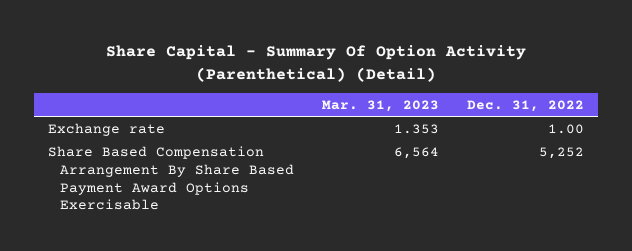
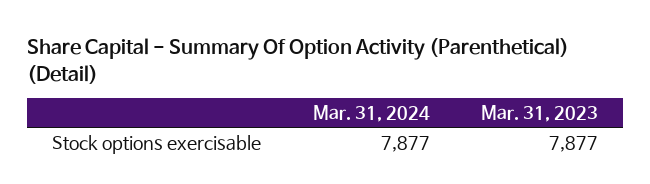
[467,100,585,113] Dec. 31, 2022 -> none
none -> [312,104,430,122] Mar. 31, 2024
[47,122,165,136] Exchange rate -> none
[47,145,295,211] Share Based Compensation Arrangement By Share Based Payment Award Options Exercisable -> [52,134,262,154] Stock options exercisable
[394,146,440,159] 6,564 -> [548,135,598,152] 7,877

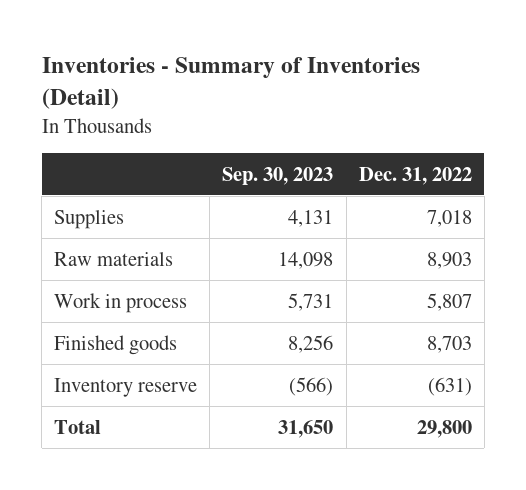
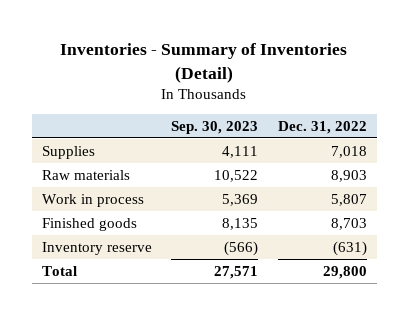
[288,209,334,227] 4,131 -> [222,145,259,158] 4,111
[278,251,334,269] 14,098 -> [214,169,259,182] 10,522
[288,292,334,311] 5,731 -> [222,193,259,206] 5,369
[288,334,334,353] 8,256 -> [222,217,259,230] 8,135
[278,419,334,438] 31,650 -> [214,265,259,279] 27,571

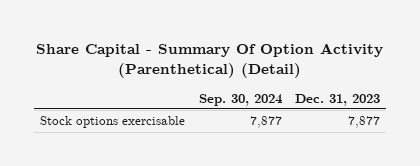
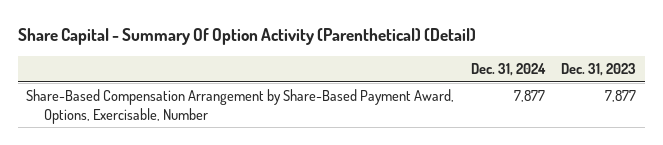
[198,93,283,106] Sep. 30, 2024 -> none
none -> [470,63,546,77] Dec. 31, 2024
[40,116,186,129] Stock options exercisable -> [26,89,455,124] Share-Based Compensation Arrangement by Share-Based Payment Award, Options, Exercisable, Number

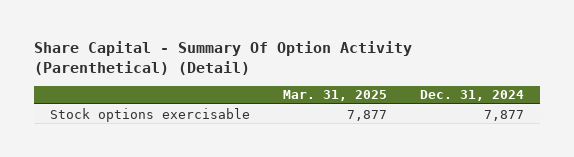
[561,63,637,77] Dec. 31, 2023 -> none
none -> [282,90,387,102] Mar. 31, 2025
[26,89,455,124] Share-Based Compensation Arrangement by Share-Based Payment Award, Options, Exercisable, Number -> [50,107,251,122] Stock options exercisable

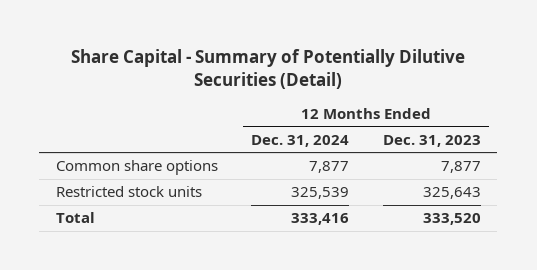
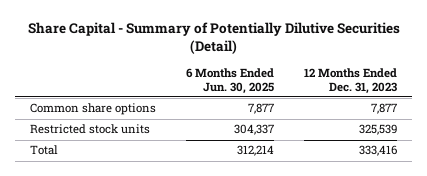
[251,134,350,147] Dec. 31, 2024 -> none
none -> [186,68,275,94] 6 Months Ended Jun. 30, 2025
[422,187,481,200] 325,643 -> [359,124,398,136] 325,539
[422,213,481,226] 333,520 -> [359,145,398,157] 333,416

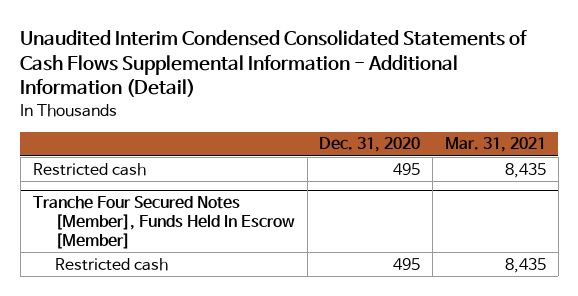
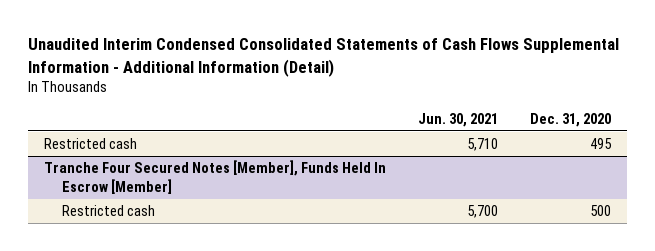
[444,137,546,153] Mar. 31, 2021 -> none
none -> [418,112,499,127] Jun. 30, 2021
[393,257,421,270] 495 -> [590,205,612,217] 500

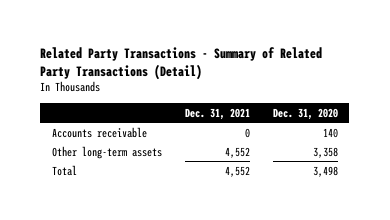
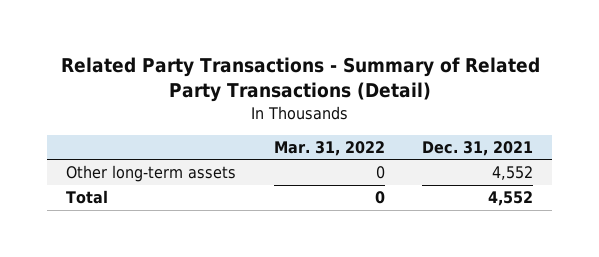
[272,107,338,120] Dec. 31, 2020 -> none
none -> [273,140,385,156] Mar. 31, 2022
[51,126,147,138] Accounts receivable -> none

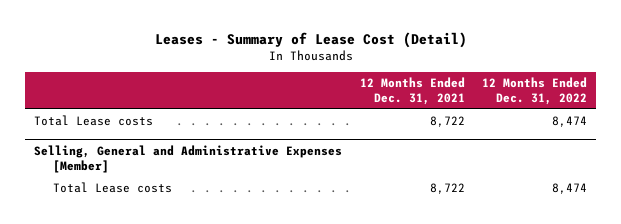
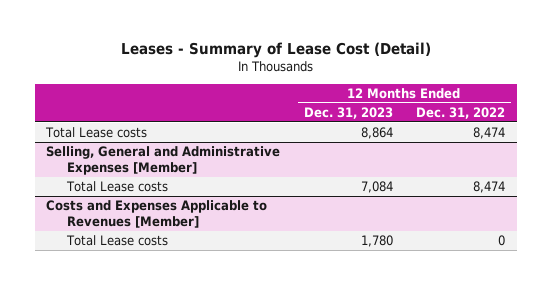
[359,76,465,106] 12 Months Ended Dec. 31, 2021 -> none
none -> [303,106,393,119] Dec. 31, 2023
none -> [46,200,268,228] Costs and Expenses Applicable to Revenues [Member]
none -> [65,235,168,247] Total Lease costs

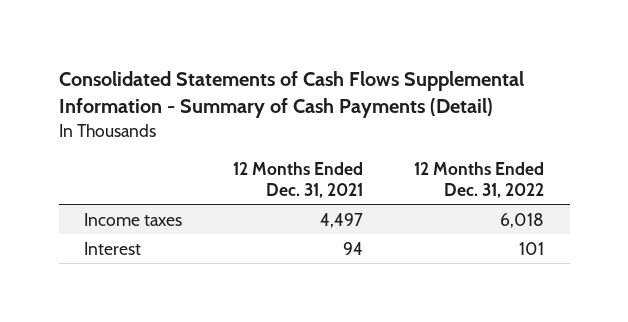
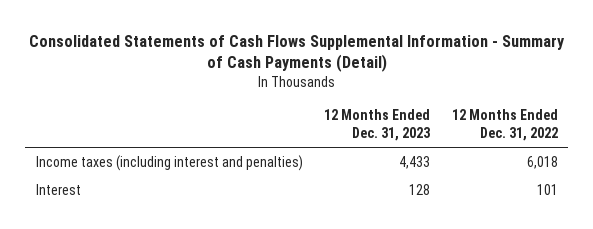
[233,162,364,198] 12 Months Ended Dec. 31, 2021 -> none
none -> [324,109,431,142] 12 Months Ended Dec. 31, 2023
[84,212,183,226] Income taxes -> [35,155,303,172] Income taxes (including interest and penalties)

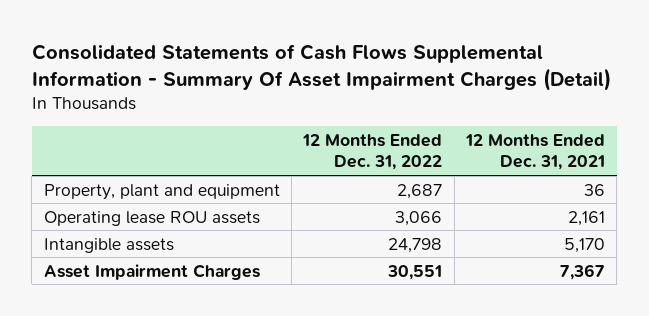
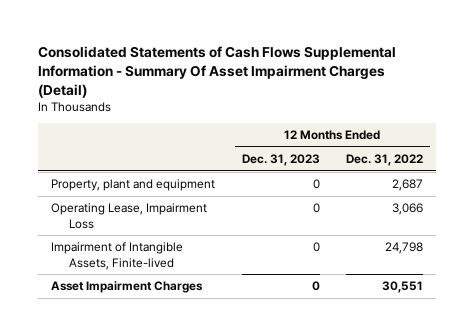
[464,133,605,171] 12 Months Ended Dec. 31, 2021 -> none
none -> [241,154,320,167] Dec. 31, 2023
[43,210,260,226] Operating lease ROU assets -> [51,203,208,229] Operating Lease, Impairment Loss
[43,237,174,253] Intangible assets -> [51,242,184,270] Impairment of Intangible Assets, Finite-lived

